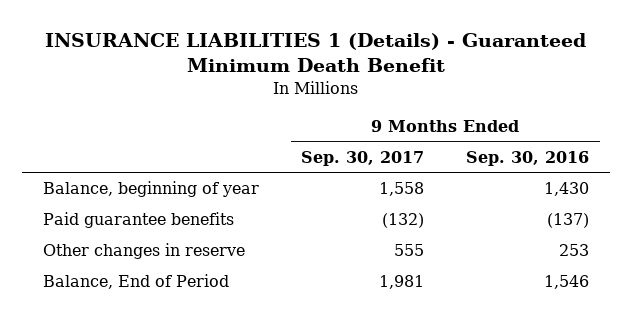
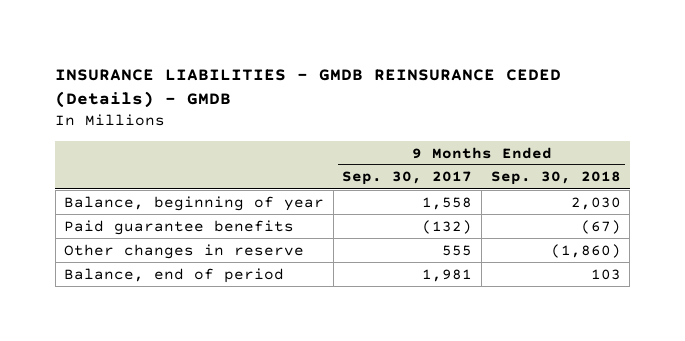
[45,33,587,73] INSURANCE LIABILITIES 1 (Details) - Guaranteed Minimum Death Benefit -> [55,68,562,109] INSURANCE LIABILITIES - GMDB REINSURANCE CEDED (Details) - GMDB
[466,150,590,166] Sep. 30, 2016 -> none
none -> [490,171,621,186] Sep. 30, 2018
[43,274,230,290] Balance, End of Period -> [64,267,285,283] Balance, end of period

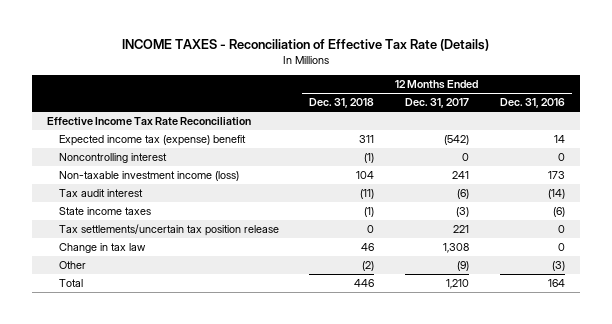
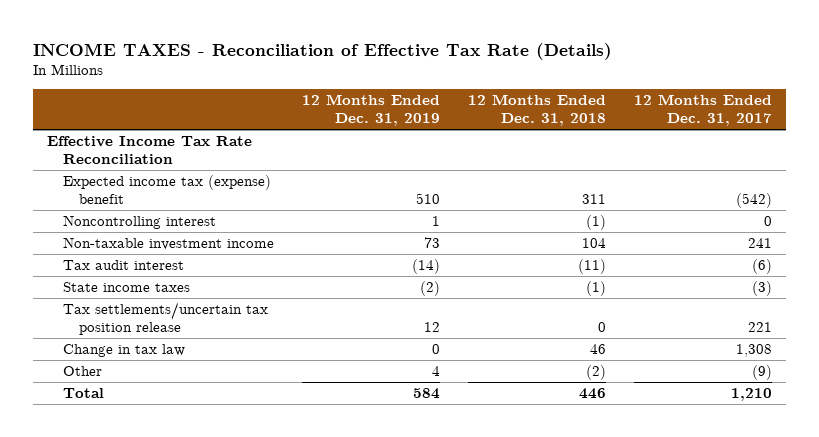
[499,98,565,109] Dec. 31, 2016 -> none
none -> [302,94,441,127] 12 Months Ended Dec. 31, 2019
[58,171,239,182] Non-taxable investment income (loss) -> [62,236,274,250] Non-taxable investment income

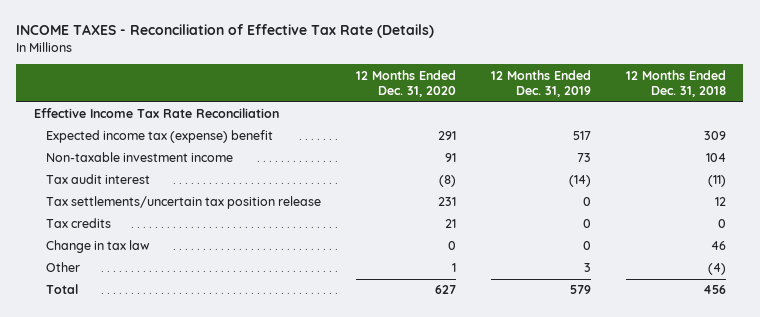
[634,94,773,127] 12 Months Ended Dec. 31, 2017 -> none
none -> [355,69,456,98] 12 Months Ended Dec. 31, 2020
[62,214,216,229] Noncontrolling interest -> none
[416,192,441,204] 510 -> [572,131,591,141] 517
[582,193,607,204] 311 -> [703,131,726,141] 309
[62,281,190,292] State income taxes -> none
[424,321,441,332] 12 -> [582,197,591,207] 0
[598,321,607,332] 0 -> [714,197,726,207] 12
none -> [45,218,111,229] Tax credits
[432,365,441,376] 4 -> [583,263,591,273] 3
[586,364,607,380] (2) -> [707,263,726,276] (4)
[413,387,441,399] 584 -> [569,285,591,295] 579
[579,387,607,399] 446 -> [702,285,726,295] 456

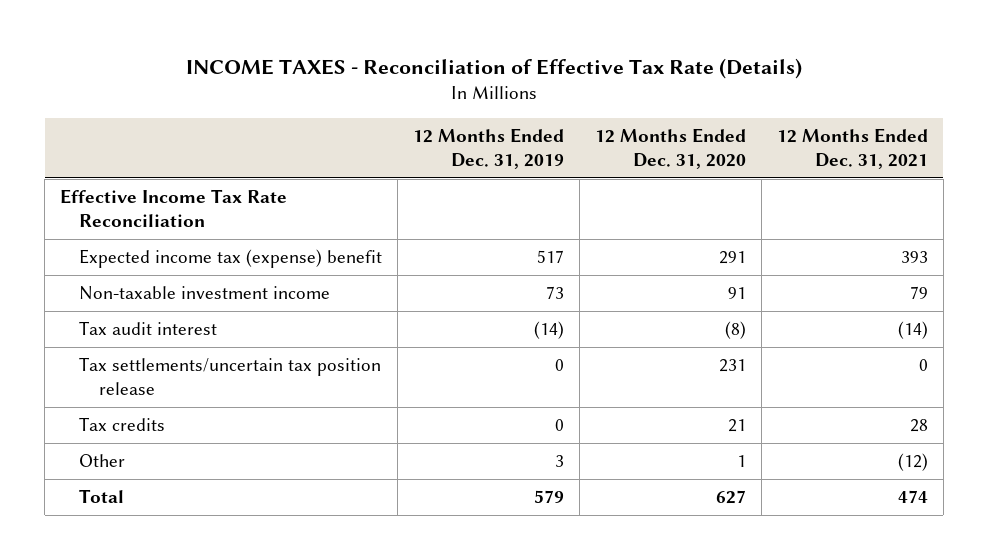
[625,69,726,98] 12 Months Ended Dec. 31, 2018 -> none
none -> [776,128,928,169] 12 Months Ended Dec. 31, 2021
[45,240,150,254] Change in tax law -> none

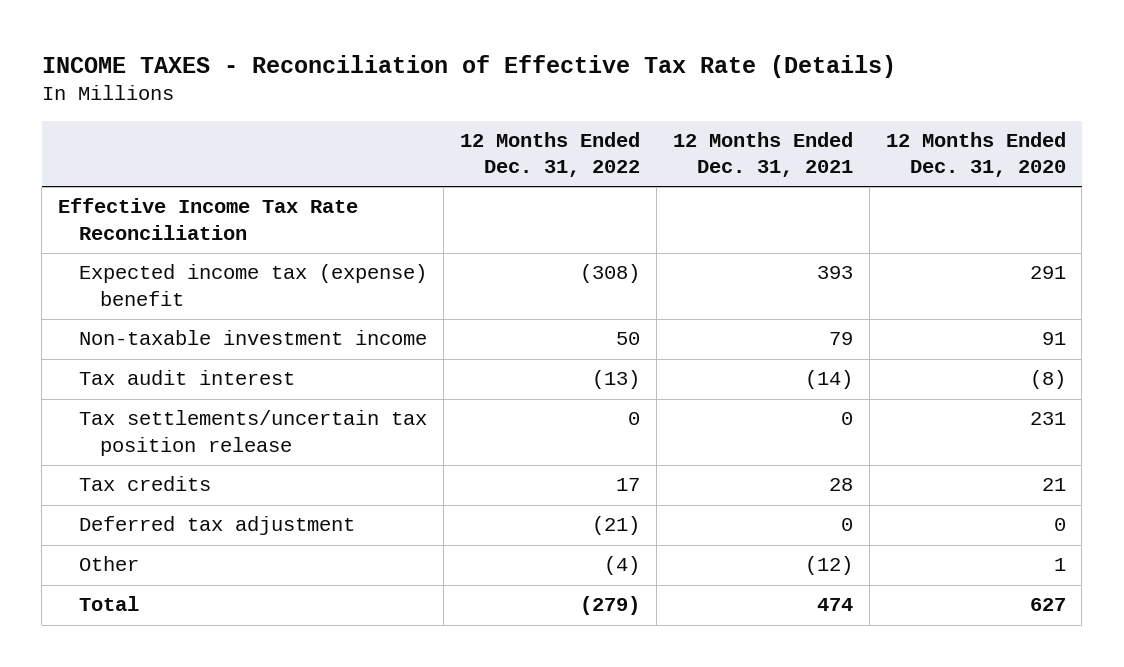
[413,128,565,169] 12 Months Ended Dec. 31, 2019 -> none
none -> [459,132,640,178] 12 Months Ended Dec. 31, 2022
none -> [79,516,356,536] Deferred tax adjustment

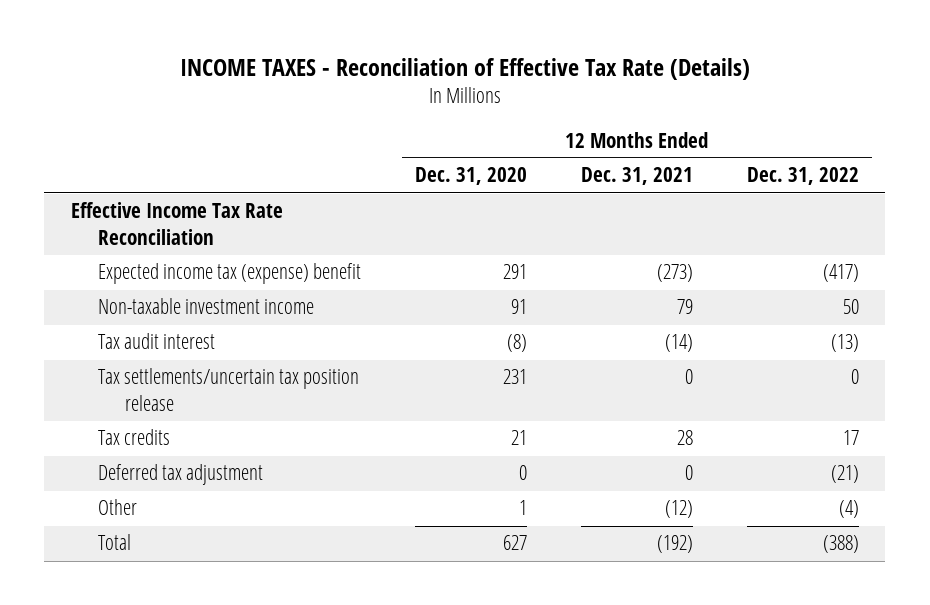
[579,264,640,284] (308) -> [822,264,859,283] (417)
[816,266,853,280] 393 -> [656,264,693,283] (273)
[579,596,640,616] (279) -> [822,535,859,554] (388)
[816,598,853,612] 474 -> [656,535,693,554] (192)

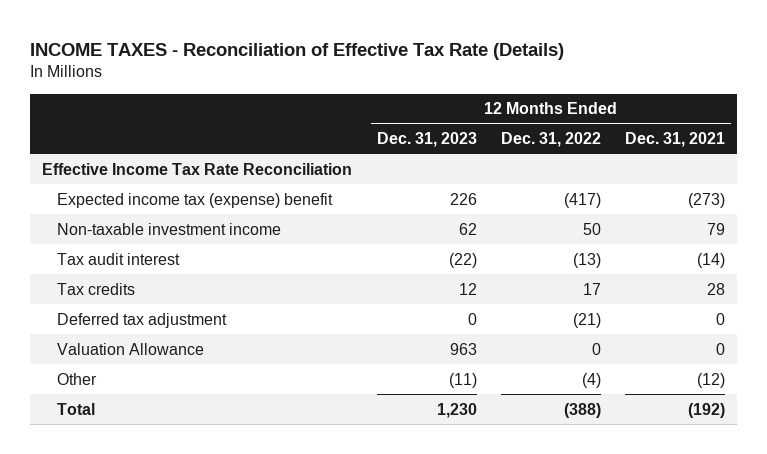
[414,167,527,186] Dec. 31, 2020 -> none
none -> [376,132,477,148] Dec. 31, 2023
[98,368,360,411] Tax settlements/uncertain tax position release -> none
none -> [57,342,205,355] Valuation Allowance

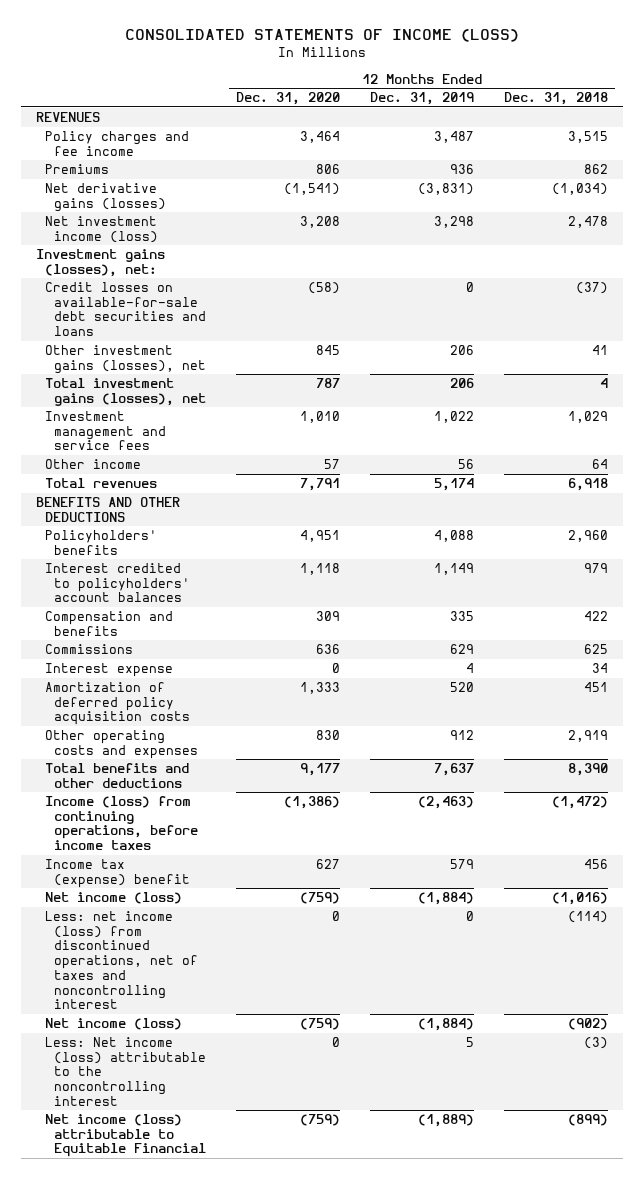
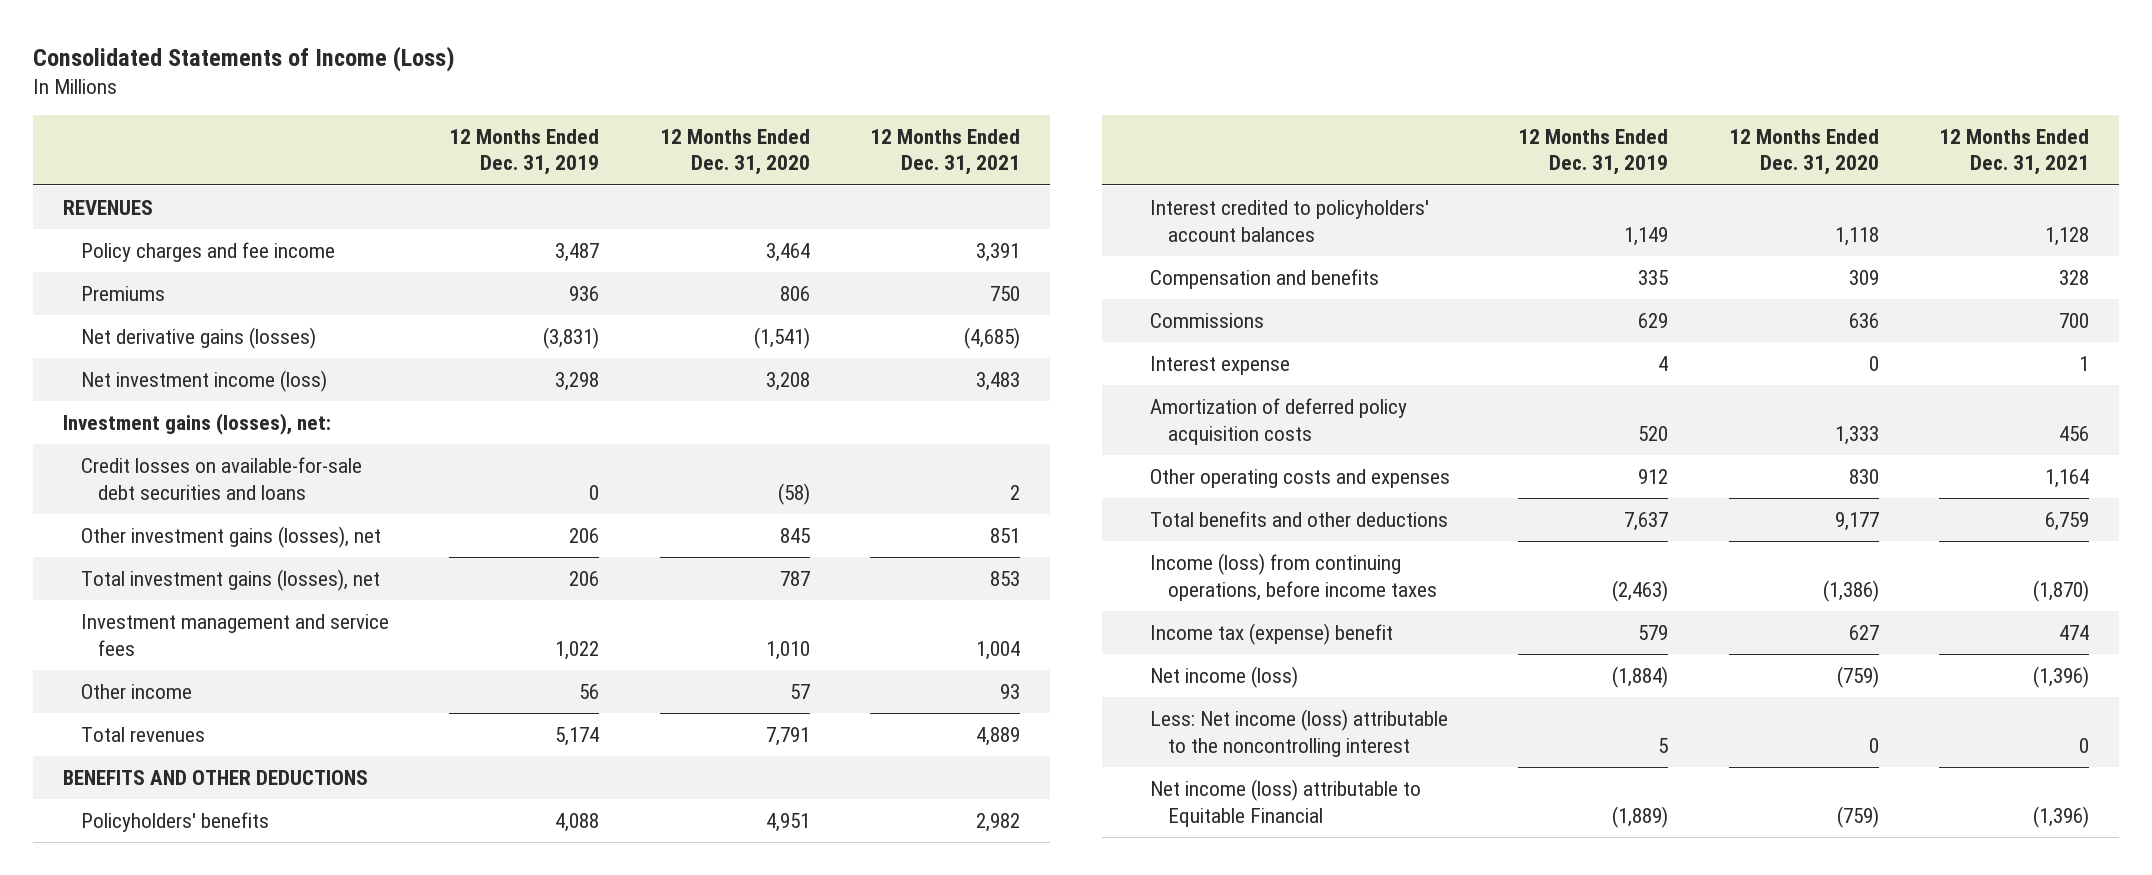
[124,29,519,43] CONSOLIDATED STATEMENTS OF INCOME (LOSS) -> [33,45,456,72] Consolidated Statements of Income (Loss)
[503,92,608,106] Dec. 31, 2018 -> none
none -> [869,128,1020,176] 12 Months Ended Dec. 31, 2021
[45,911,199,1010] Less: net income (loss) from discontinued operations, net of taxes and noncontrolling interest -> none
[45,1018,183,1031] Net income (loss) -> none

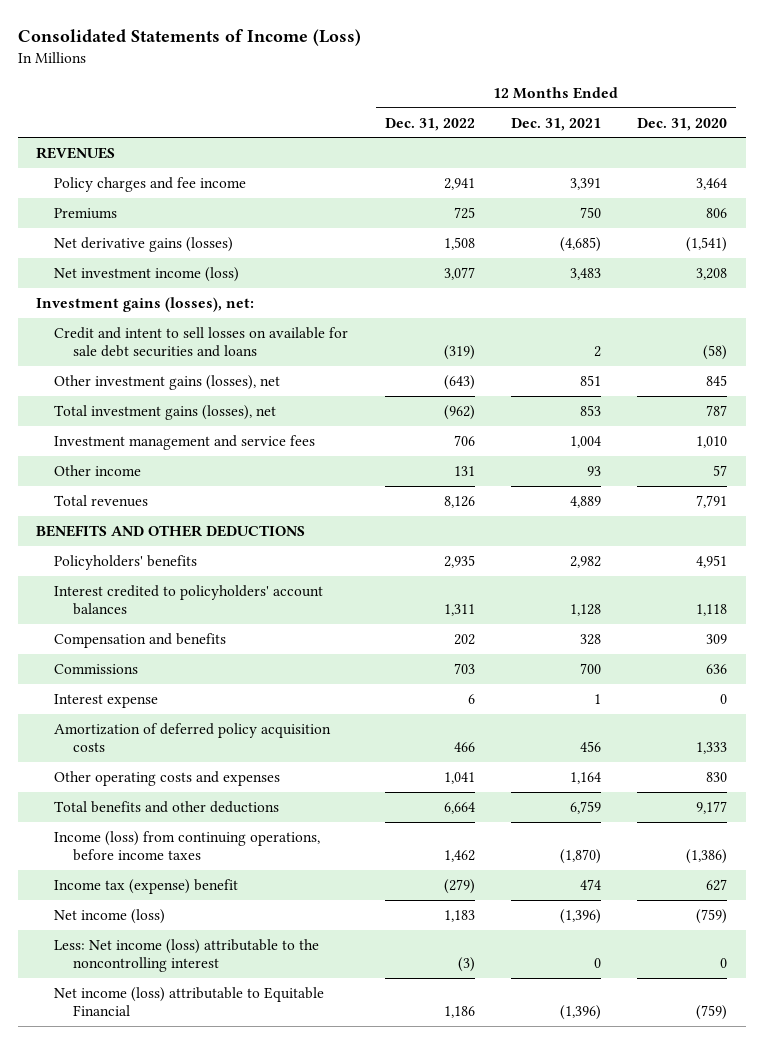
[449,128,600,176] 12 Months Ended Dec. 31, 2019 -> none
none -> [384,117,475,131] Dec. 31, 2022
[80,456,362,500] Credit losses on available-for-sale debt securities and loans -> [54,326,349,358] Credit and intent to sell losses on available for sale debt securities and loans

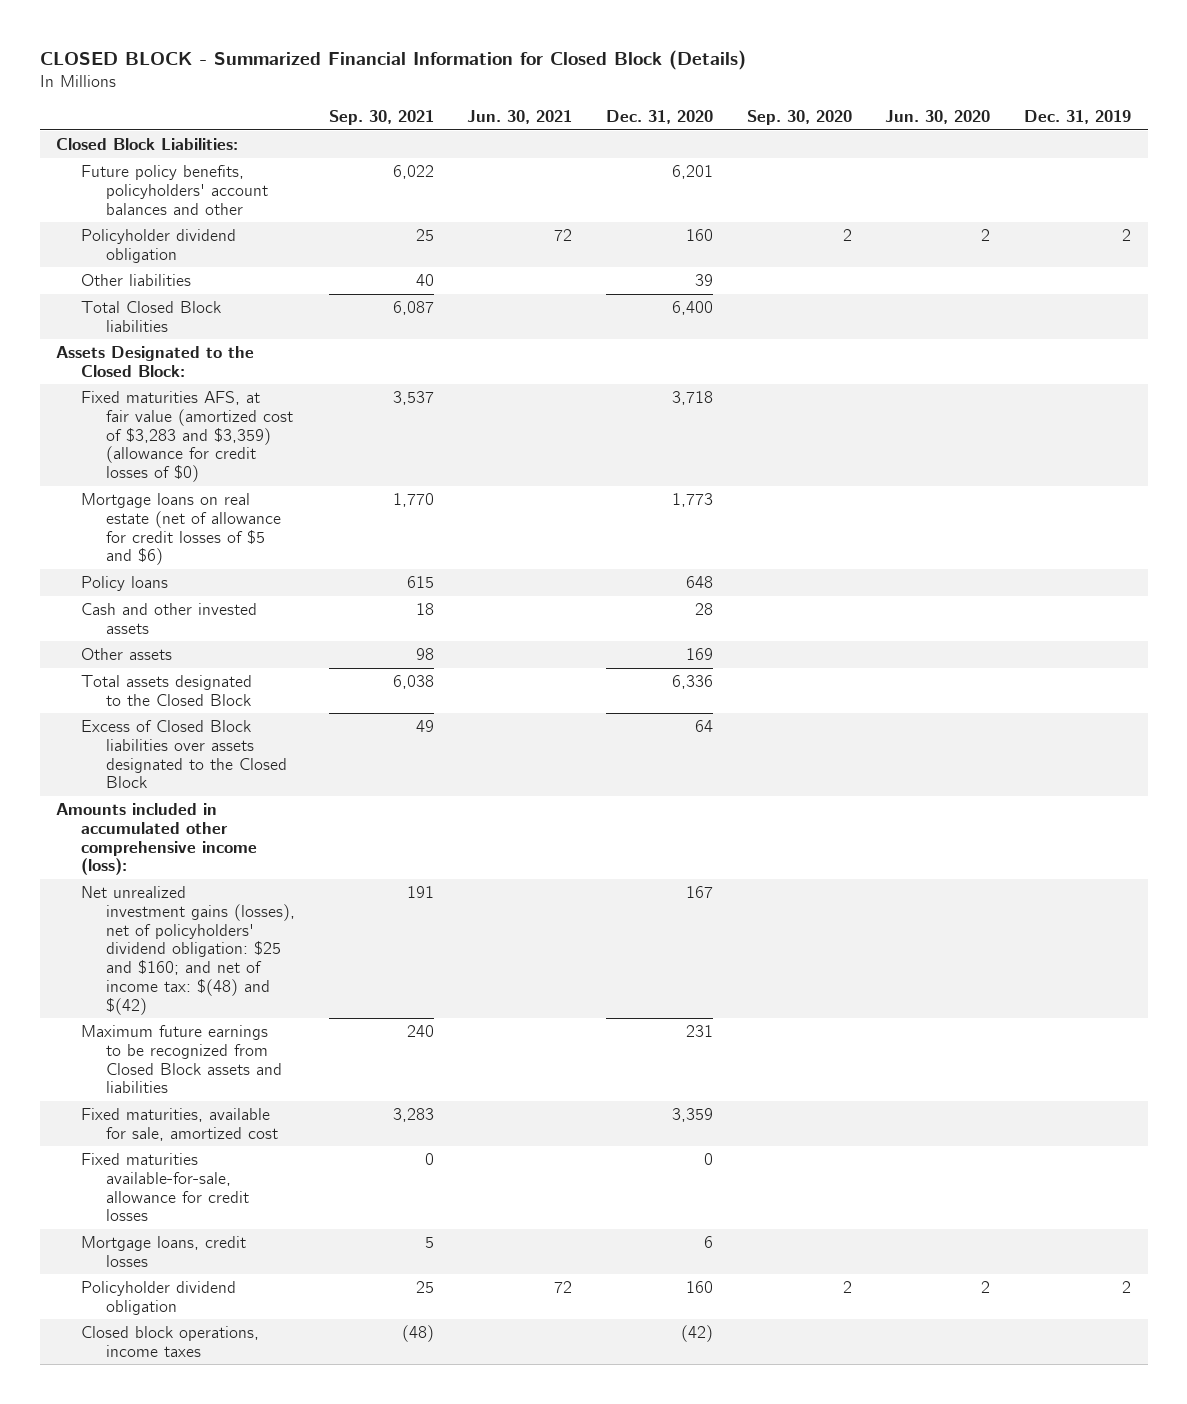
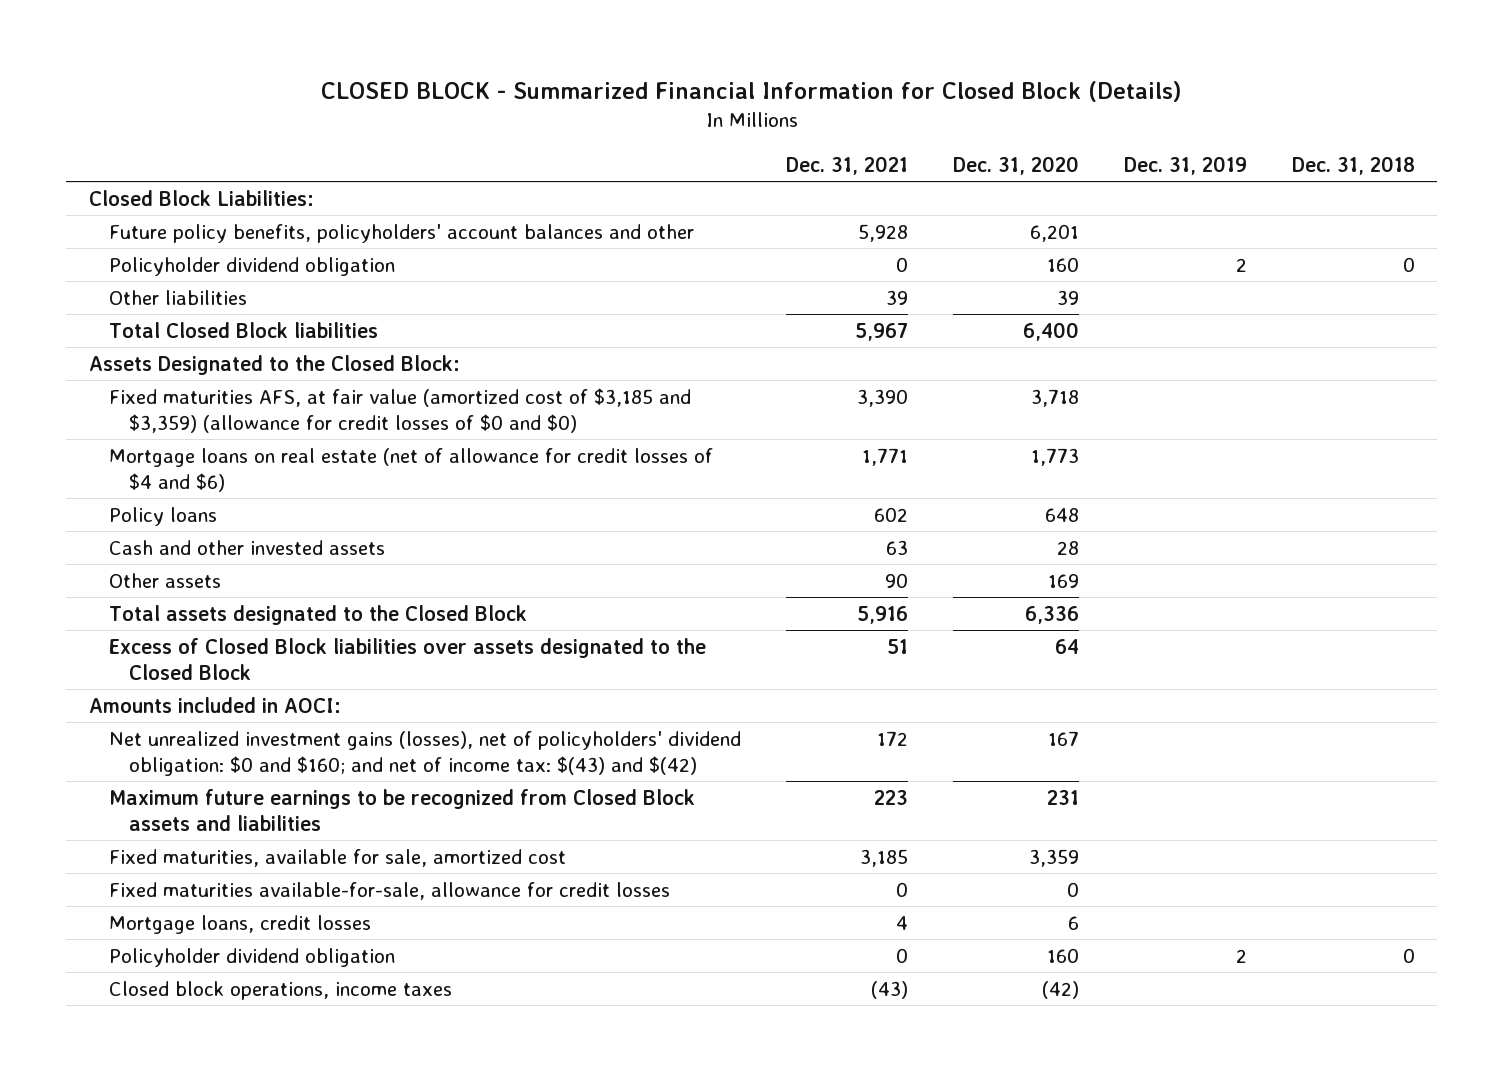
[328,110,434,126] Sep. 30, 2021 -> none
[467,110,573,125] Jun. 30, 2021 -> none
[746,110,852,126] Sep. 30, 2020 -> none
[885,110,991,125] Jun. 30, 2020 -> none
none -> [786,155,909,175] Dec. 31, 2021
none -> [1291,155,1415,175] Dec. 31, 2018
[81,390,294,483] Fixed maturities AFS, at fair value (amortized cost of $3,283 and $3,359) (allowance for credit losses of $0) -> [109,387,692,433] Fixed maturities AFS, at fair value (amortized cost of $3,185 and $3,359) (allowance for credit losses of $0 and $0)
[81,492,282,566] Mortgage loans on real estate (net of allowance for credit losses of $5 and $6) -> [109,447,714,492] Mortgage loans on real estate (net of allowance for credit losses of $4 and $6)
[56,802,258,876] Amounts included in accumulated other comprehensive income (loss): -> [88,696,341,713] Amounts included in AOCI:
[81,885,296,1015] Net unrealized investment gains (losses), net of policyholders' dividend obligation: $25 and $160; and net of income tax: $(48) and $(42) -> [109,730,742,776] Net unrealized investment gains (losses), net of policyholders' dividend obligation: $0 and $160; and net of income tax: $(43) and $(42)

